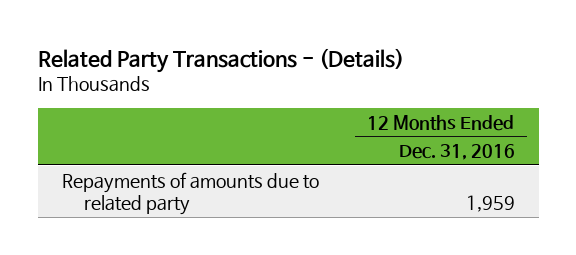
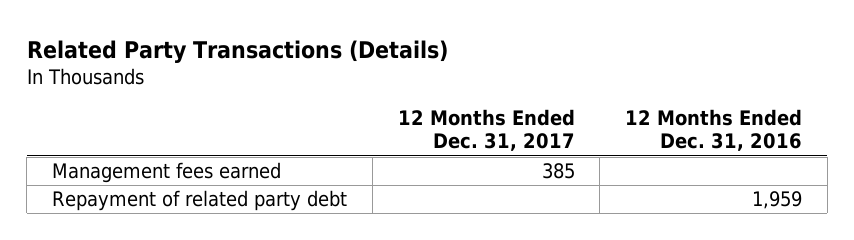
[37,47,404,73] Related Party Transactions - (Details) -> [26,39,448,63] Related Party Transactions (Details)
none -> [397,109,575,152] 12 Months Ended Dec. 31, 2017
none -> [52,162,282,184] Management fees earned
[61,171,319,216] Repayments of amounts due to related party -> [52,190,348,212] Repayment of related party debt

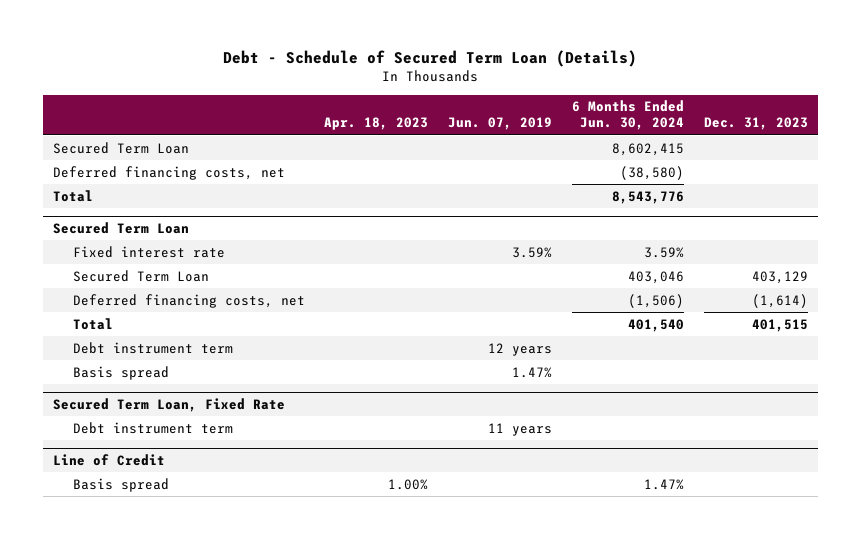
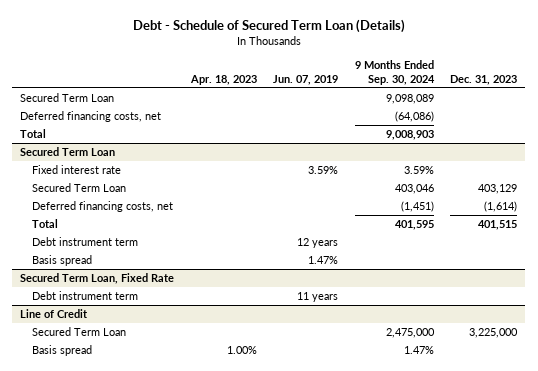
[571,100,684,131] 6 Months Ended Jun. 30, 2024 -> none
none -> [354,60,435,85] 9 Months Ended Sep. 30, 2024
none -> [31,327,126,337] Secured Term Loan

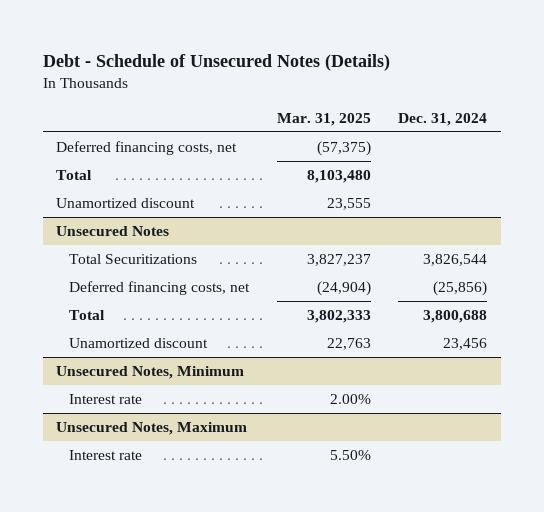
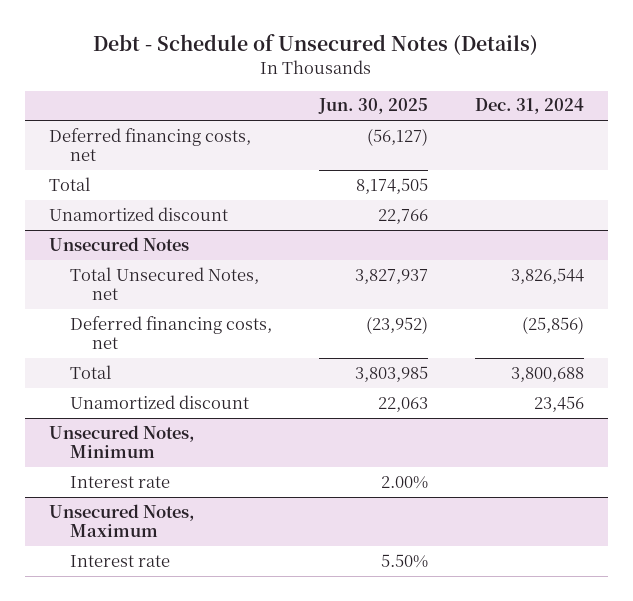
[276,112,371,126] Mar. 31, 2025 -> none
none -> [318,98,429,115] Jun. 30, 2025
[69,254,198,265] Total Securitizations -> [70,266,260,301] Total Unsecured Notes, net

